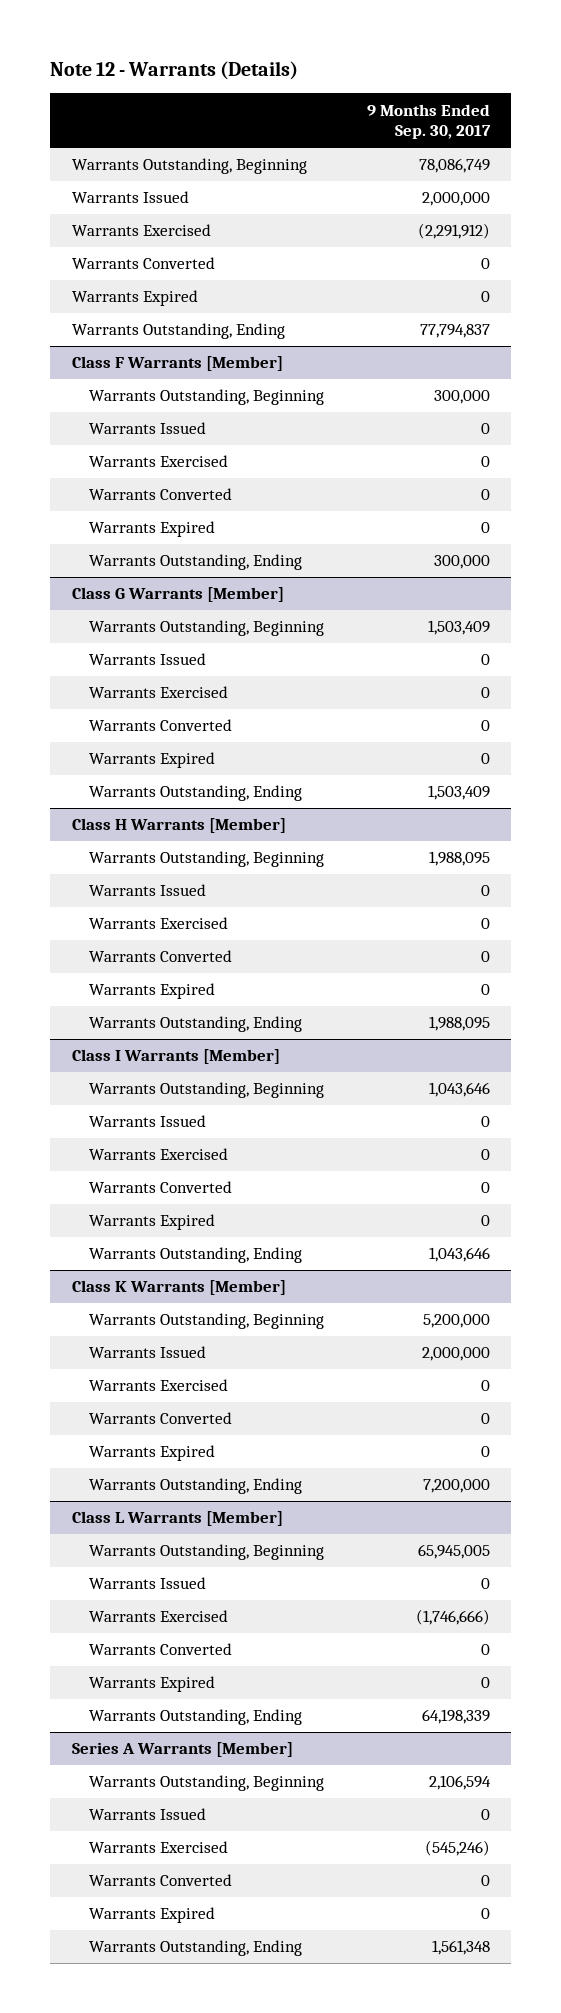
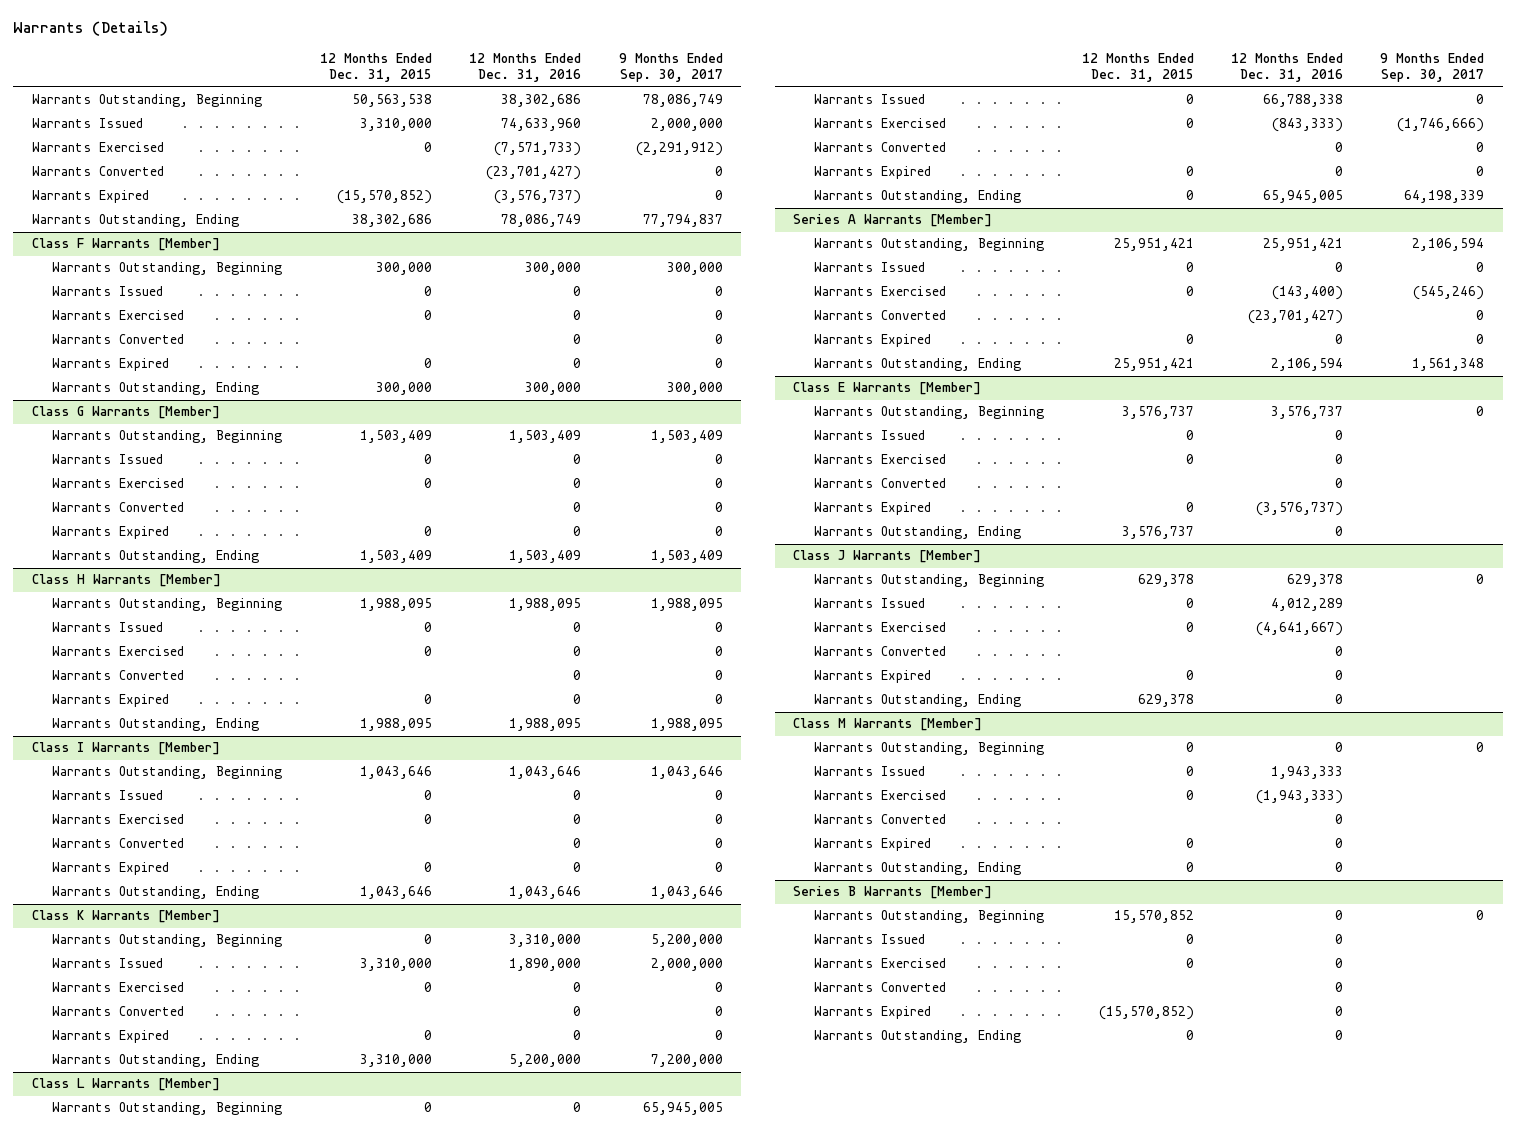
[50,61,299,81] Note 12 - Warrants (Details) -> [12,21,168,37] Warrants (Details)
none -> [319,53,432,83] 12 Months Ended Dec. 31, 2015
none -> [469,53,582,83] 12 Months Ended Dec. 31, 2016
none -> [793,382,982,396] Class E Warrants [Member]
none -> [814,406,1045,420] Warrants Outstanding, Beginning
none -> [814,430,926,441] Warrants Issued
none -> [814,454,947,465] Warrants Exercised
none -> [814,478,947,489] Warrants Converted
none -> [814,502,932,516] Warrants Expired
none -> [814,526,1022,540] Warrants Outstanding, Ending
none -> [793,550,982,564] Class J Warrants [Member]
none -> [814,574,1045,588] Warrants Outstanding, Beginning
none -> [814,598,926,609] Warrants Issued
none -> [814,622,947,633] Warrants Exercised
none -> [814,646,947,657] Warrants Converted
none -> [814,670,932,684] Warrants Expired
none -> [814,694,1022,708] Warrants Outstanding, Ending
none -> [793,718,983,732] Class M Warrants [Member]
none -> [814,742,1045,756] Warrants Outstanding, Beginning
none -> [814,766,926,777] Warrants Issued
none -> [814,790,947,801] Warrants Exercised
none -> [814,814,947,825] Warrants Converted
none -> [814,838,932,852] Warrants Expired
none -> [814,862,1022,876] Warrants Outstanding, Ending
none -> [793,886,993,900] Series B Warrants [Member]
none -> [814,910,1045,924] Warrants Outstanding, Beginning
none -> [814,934,926,945] Warrants Issued
none -> [814,958,947,969] Warrants Exercised
none -> [814,982,947,993] Warrants Converted
none -> [814,1006,932,1020] Warrants Expired
none -> [814,1030,1022,1044] Warrants Outstanding, Ending

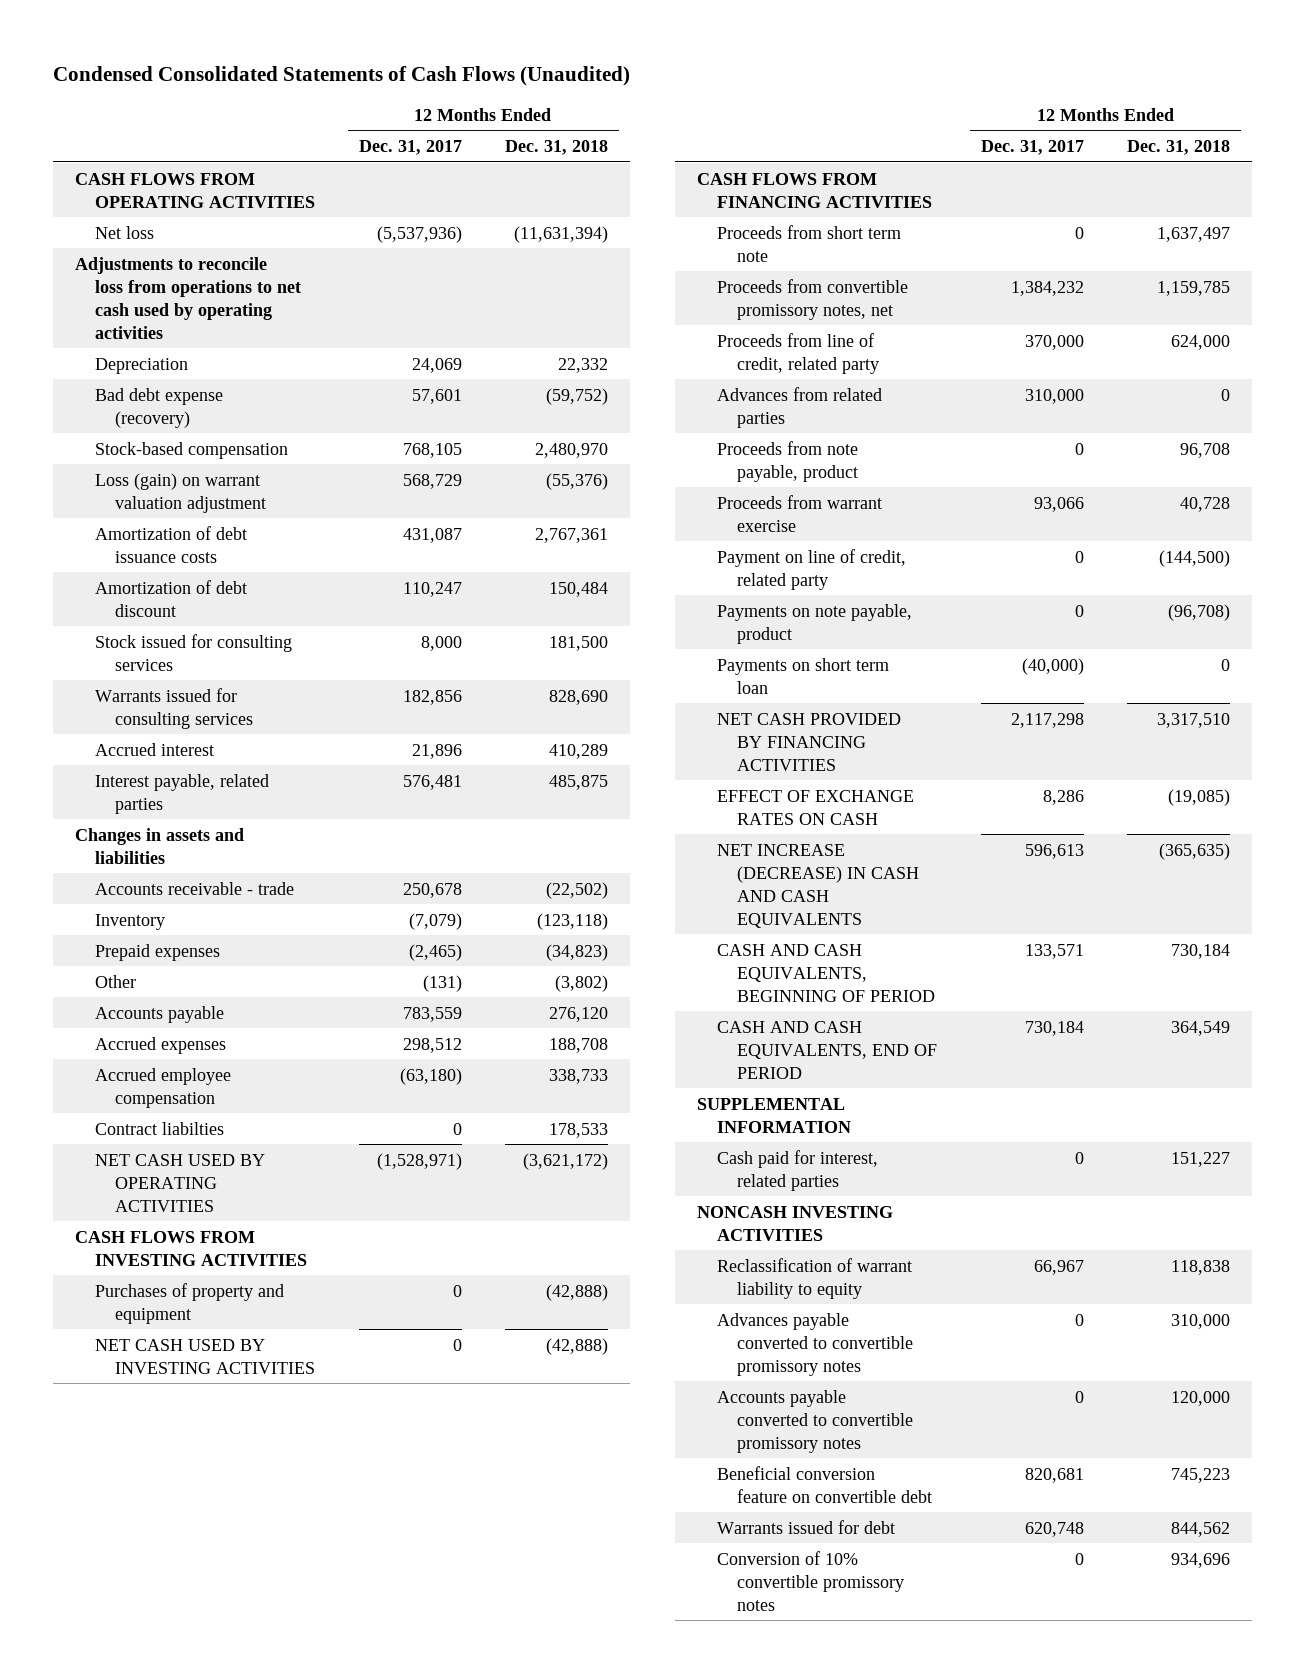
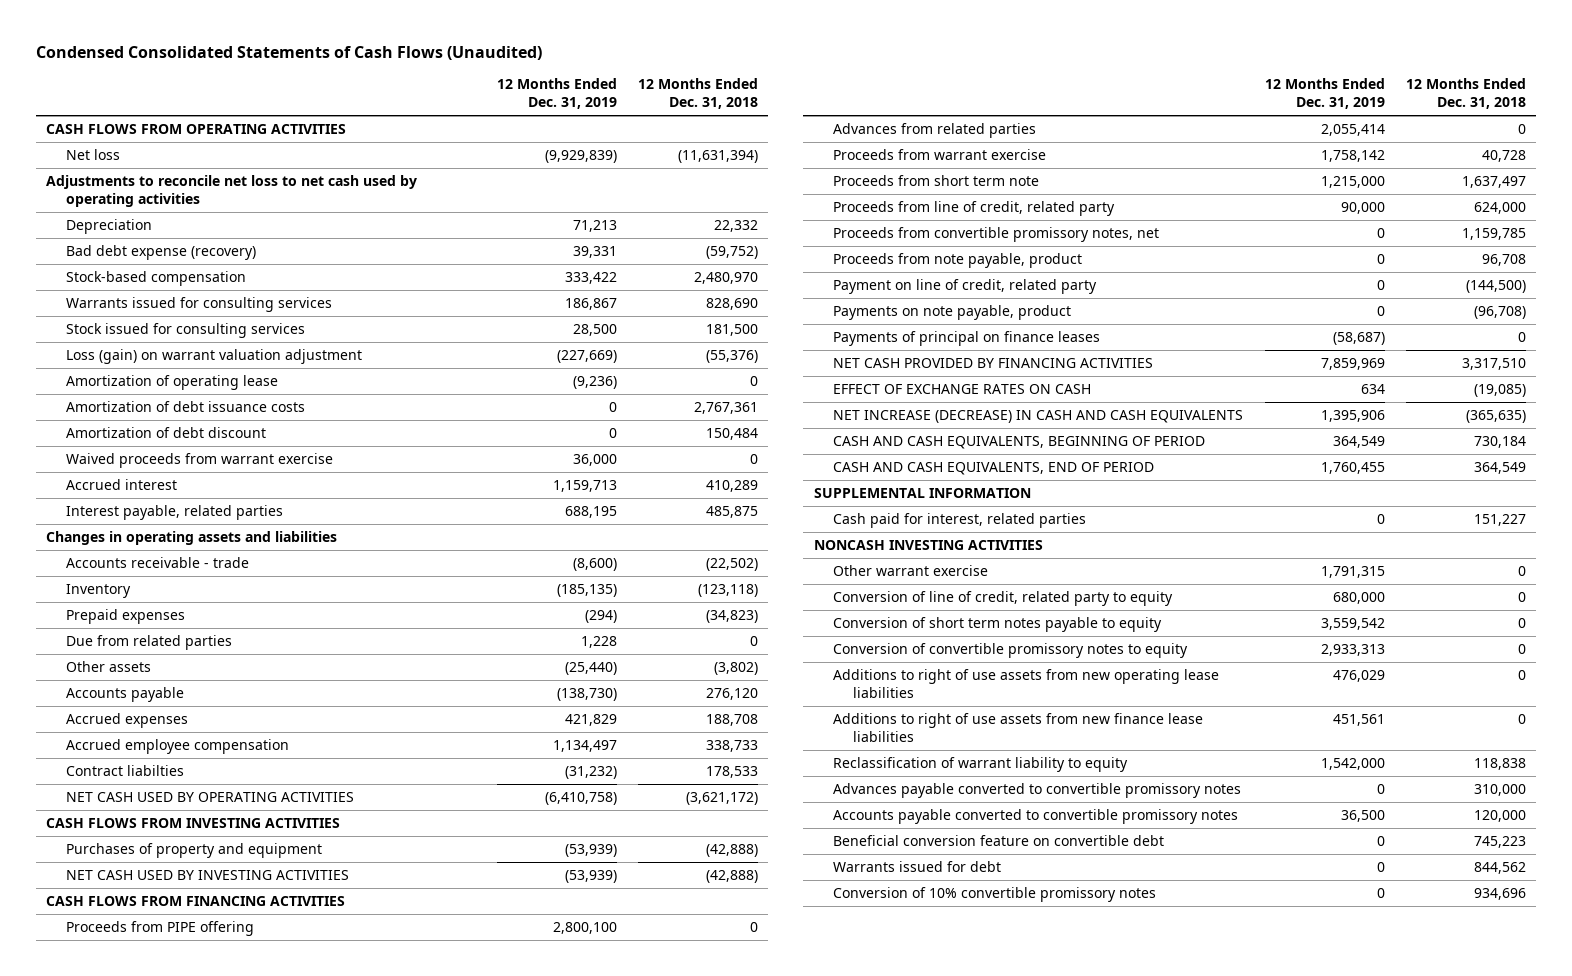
[358,140,462,156] Dec. 31, 2017 -> none
none -> [496,78,617,110] 12 Months Ended Dec. 31, 2019
[74,256,301,339] Adjustments to reconcile loss from operations to net cash used by operating activities -> [46,174,418,207] Adjustments to reconcile net loss to net cash used by operating activities
[94,687,253,729] Warrants issued for consulting services -> [65,296,332,312] Warrants issued for consulting services
[94,633,292,671] Stock issued for consulting services -> [65,322,305,338] Stock issued for consulting services
none -> [65,374,278,390] Amortization of operating lease
none -> [65,452,333,468] Waived proceeds from warrant exercise
[74,827,244,864] Changes in assets and liabilities -> [46,530,338,545] Changes in operating assets and liabilities
none -> [65,634,232,650] Due from related parties
[94,974,136,988] Other -> [65,660,151,672] Other assets
none -> [65,920,254,936] Proceeds from PIPE offering
[717,386,883,428] Advances from related parties -> [833,122,1037,138] Advances from related parties
[717,494,883,532] Proceeds from warrant exercise -> [833,148,1047,160] Proceeds from warrant exercise
[717,278,909,320] Proceeds from convertible promissory notes, net -> [833,226,1160,242] Proceeds from convertible promissory notes, net
[717,657,890,694] Payments on short term loan -> [833,330,1101,346] Payments of principal on finance leases
none -> [833,564,989,576] Other warrant exercise
none -> [833,590,1174,606] Conversion of line of credit, related party to equity
none -> [833,616,1163,632] Conversion of short term notes payable to equity
none -> [833,642,1189,658] Conversion of convertible promissory notes to equity
none -> [833,668,1220,698] Additions to right of use assets from new operating lease liabilities
none -> [833,712,1204,742] Additions to right of use assets from new finance lease liabilities

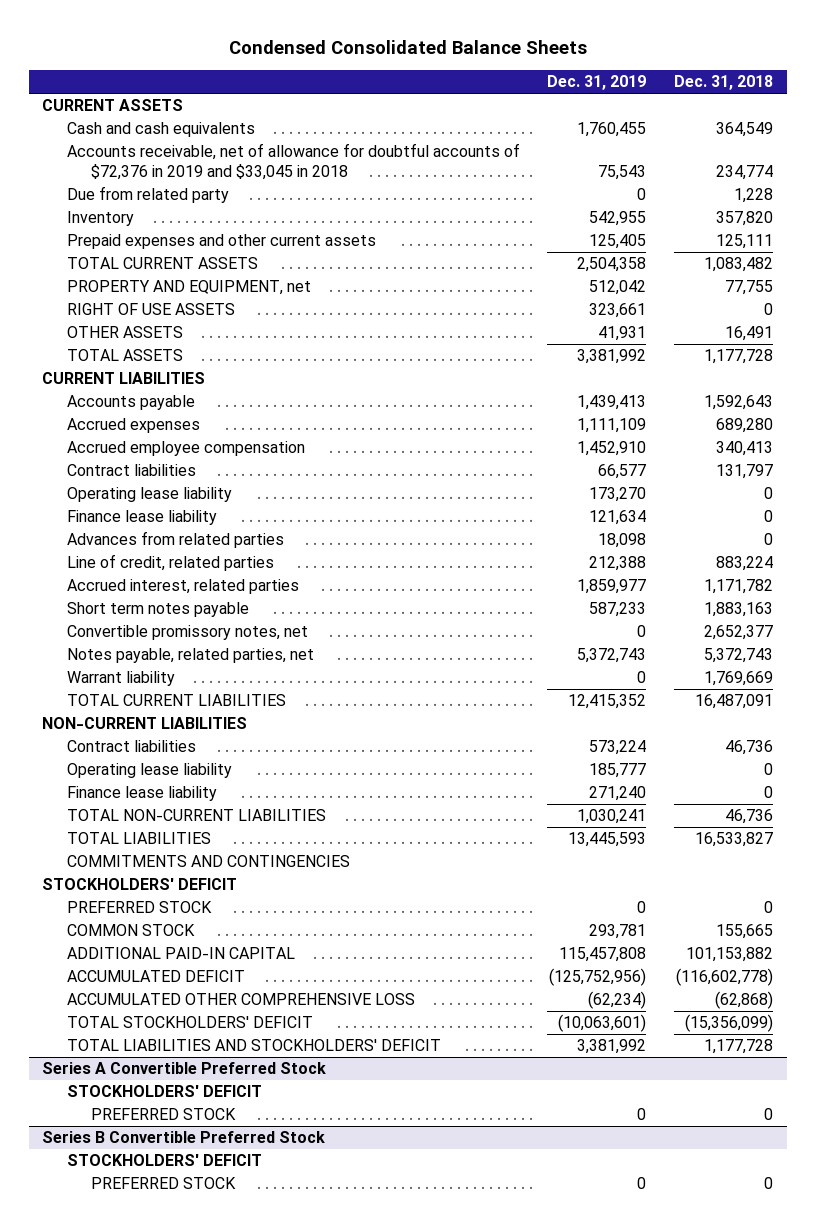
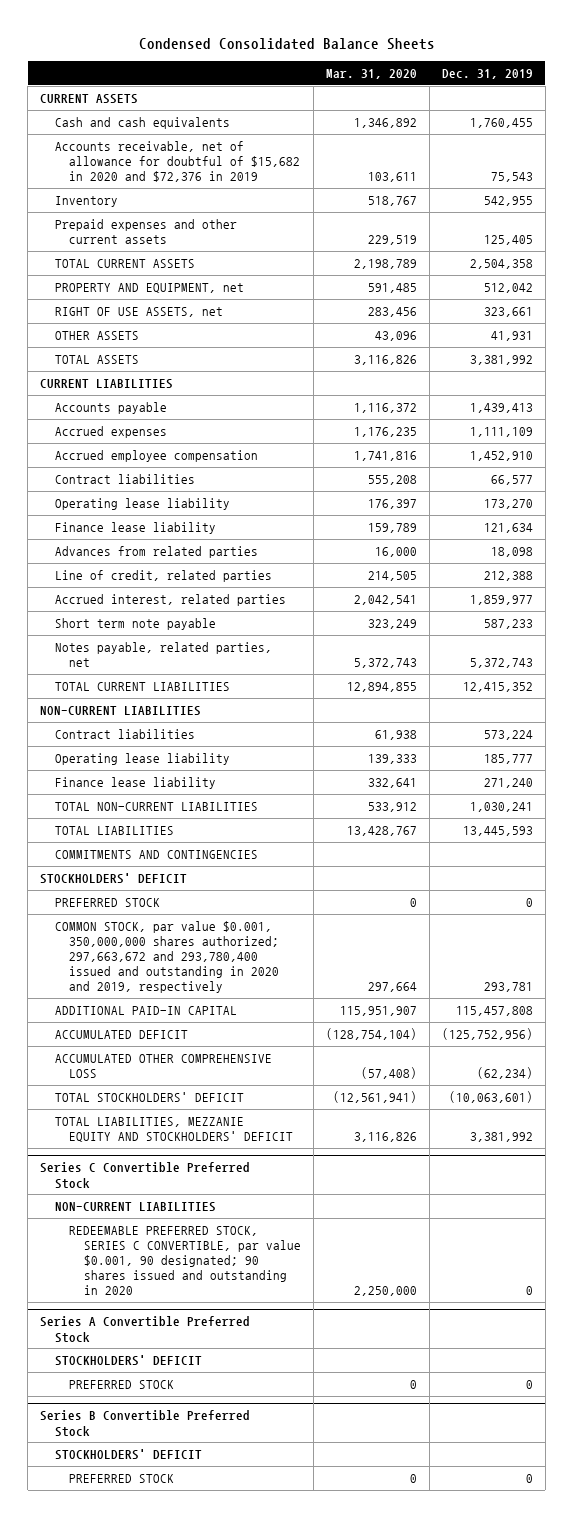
[673,75,773,91] Dec. 31, 2018 -> none
none -> [325,69,417,80] Mar. 31, 2020
[66,186,229,204] Due from related party -> none
[66,143,520,180] Accounts receivable, net of allowance for doubtful accounts of $72,376 in 2019 and $33,045 in 2018 -> [54,140,301,183] Accounts receivable, net of allowance for doubtful of $15,682 in 2020 and $72,376 in 2019
[66,303,235,316] RIGHT OF USE ASSETS -> [54,306,223,317] RIGHT OF USE ASSETS, net
[66,625,308,641] Convertible promissory notes, net -> none
[66,602,249,618] Short term notes payable -> [54,617,216,630] Short term note payable
[66,671,175,687] Warrant liability -> none
[66,924,195,937] COMMON STOCK -> [54,920,280,994] COMMON STOCK, par value $0.001, 350,000,000 shares authorized; 297,663,672 and 293,780,400 issued and outstanding in 2020 and 2019, respectively
[66,1039,441,1052] TOTAL LIABILITIES AND STOCKHOLDERS' DEFICIT -> [54,1116,294,1143] TOTAL LIABILITIES, MEZZANIE EQUITY AND STOCKHOLDERS' DEFICIT
none -> [40,1162,251,1189] Series C Convertible Preferred Stock
none -> [54,1201,216,1212] NON-CURRENT LIABILITIES
none -> [69,1225,301,1296] REDEEMABLE PREFERRED STOCK, SERIES C CONVERTIBLE, par value $0.001, 90 designated; 90 shares issued and outstanding in 2020

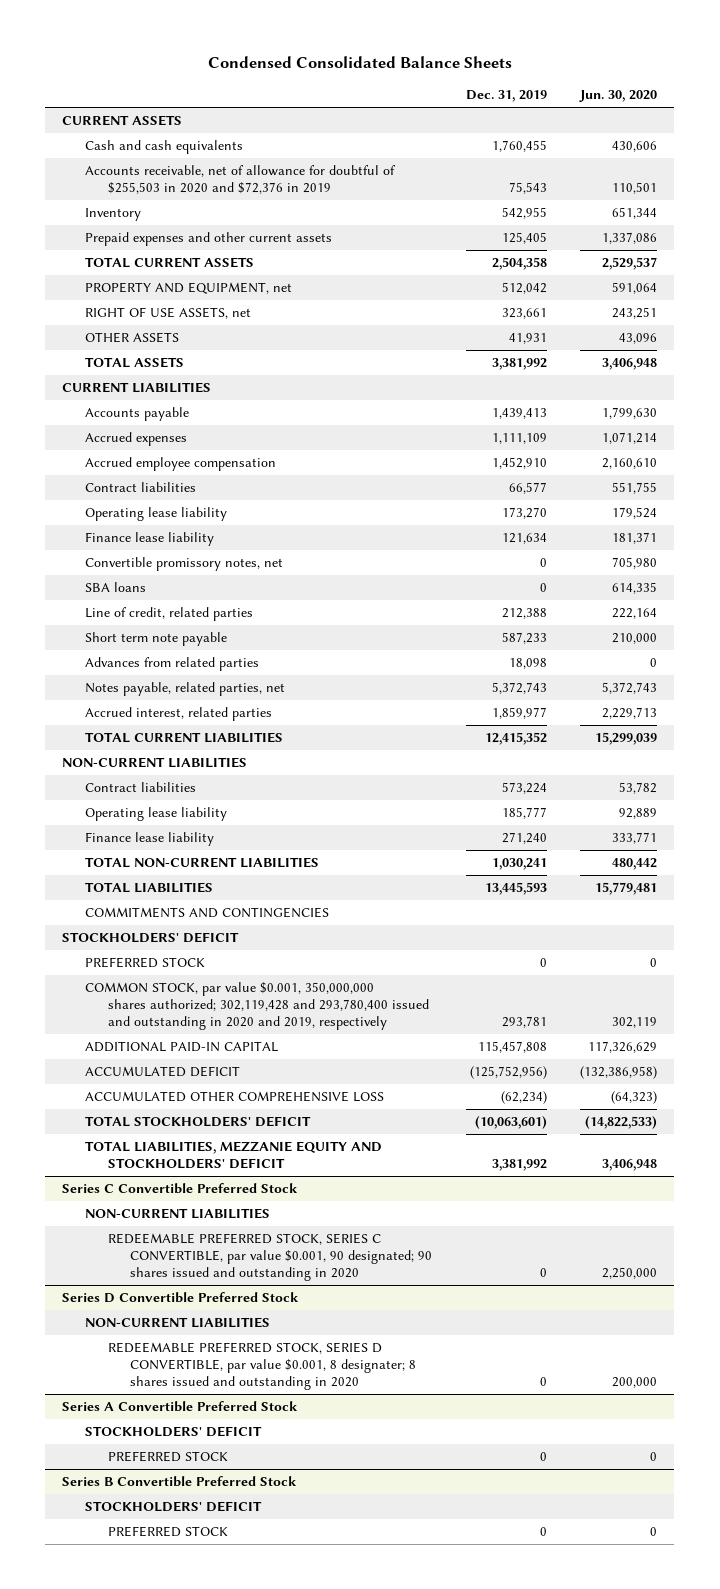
[325,69,417,80] Mar. 31, 2020 -> none
none -> [579,90,658,103] Jun. 30, 2020
[54,140,301,183] Accounts receivable, net of allowance for doubtful of $15,682 in 2020 and $72,376 in 2019 -> [84,165,396,195] Accounts receivable, net of allowance for doubtful of $255,503 in 2020 and $72,376 in 2019
none -> [84,557,283,572] Convertible promissory notes, net
none -> [84,582,146,593] SBA loans
[54,545,258,558] Advances from related parties -> [84,657,259,672] Advances from related parties
[54,593,286,606] Accrued interest, related parties -> [84,707,272,722] Accrued interest, related parties
[54,920,280,994] COMMON STOCK, par value $0.001, 350,000,000 shares authorized; 297,663,672 and 293,780,400 issued and outstanding in 2020 and 2019, respectively -> [84,982,429,1031] COMMON STOCK, par value $0.001, 350,000,000 shares authorized; 302,119,428 and 293,780,400 issued and outstanding in 2020 and 2019, respectively
none -> [62,1292,300,1304] Series D Convertible Preferred Stock
none -> [84,1317,270,1329] NON-CURRENT LIABILITIES
none -> [107,1342,417,1391] REDEEMABLE PREFERRED STOCK, SERIES D CONVERTIBLE, par value $0.001, 8 designater; 8 shares issued and outstanding in 2020

